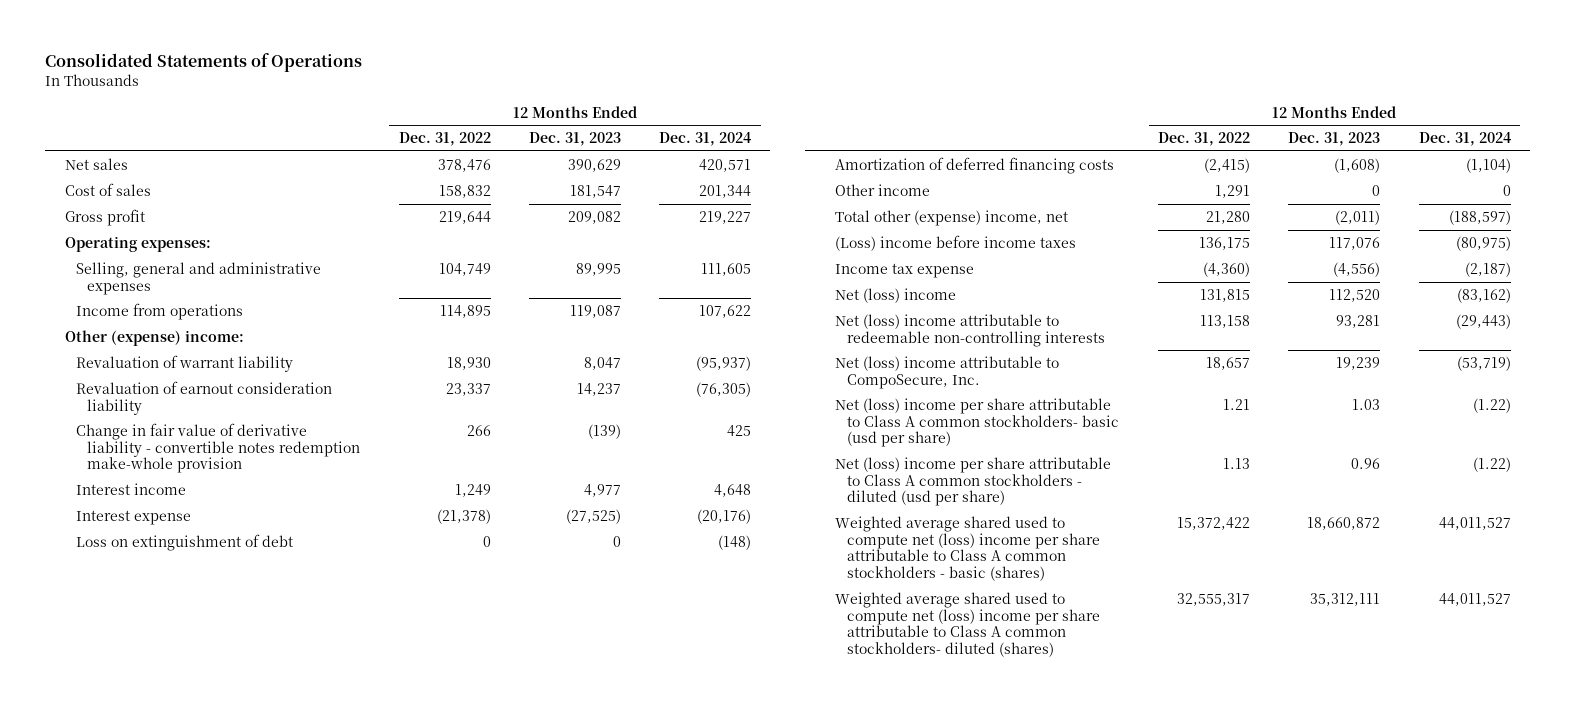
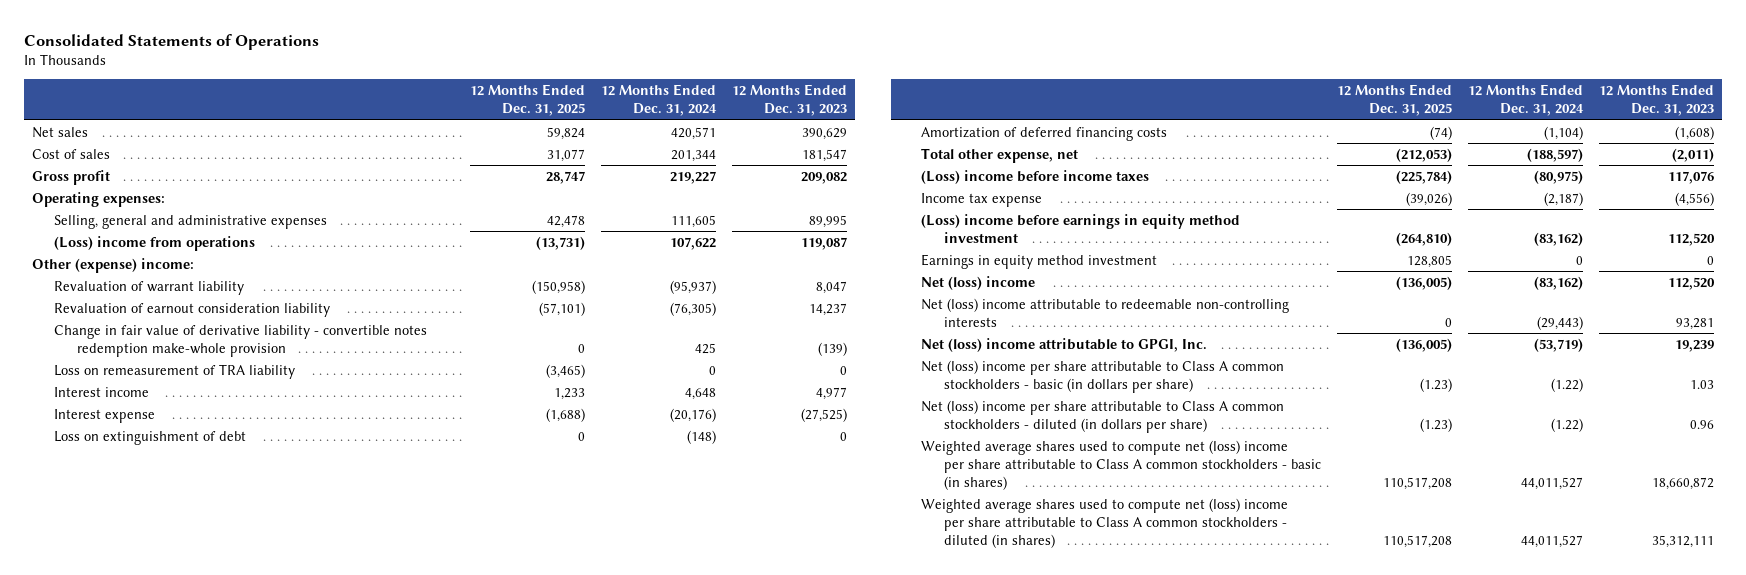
[398,132,491,147] Dec. 31, 2022 -> none
none -> [469,84,585,117] 12 Months Ended Dec. 31, 2025
[75,302,243,320] Income from operations -> [54,235,256,251] (Loss) income from operations
none -> [54,363,296,379] Loss on remeasurement of TRA liability
[835,183,931,196] Other income -> none
[835,209,1069,226] Total other (expense) income, net -> [921,147,1079,163] Total other expense, net
none -> [921,213,1241,243] (Loss) income before earnings in equity method investment
none -> [921,253,1158,269] Earnings in equity method investment
[835,355,1060,389] Net (loss) income attributable to CompoSecure, Inc. -> [921,337,1208,352] Net (loss) income attributable to GPGI, Inc.
[835,397,1119,448] Net (loss) income per share attributable to Class A common stockholders- basic (usd per share) -> [921,359,1285,393] Net (loss) income per share attributable to Class A common stockholders - basic (in dollars per share)
[835,456,1112,507] Net (loss) income per share attributable to Class A common stockholders - diluted (usd per share) -> [921,399,1285,433] Net (loss) income per share attributable to Class A common stockholders - diluted (in dollars per share)
[835,515,1100,581] Weighted average shared used to compute net (loss) income per share attributable to Class A common stockholders - basic (shares) -> [921,439,1322,490] Weighted average shares used to compute net (loss) income per share attributable to Class A common stockholders - basic (in shares)
[835,591,1100,657] Weighted average shared used to compute net (loss) income per share attributable to Class A common stockholders- diluted (shares) -> [921,497,1289,548] Weighted average shares used to compute net (loss) income per share attributable to Class A common stockholders - diluted (in shares)

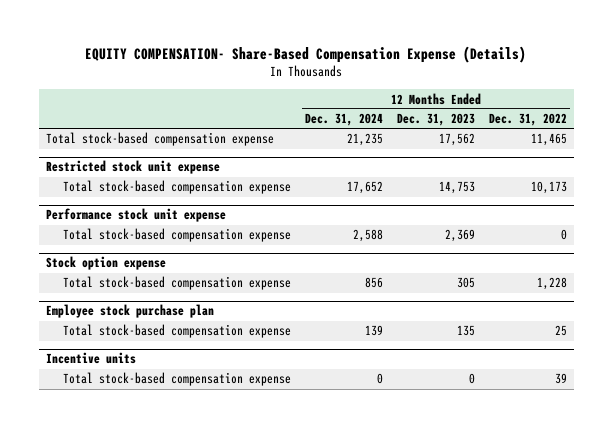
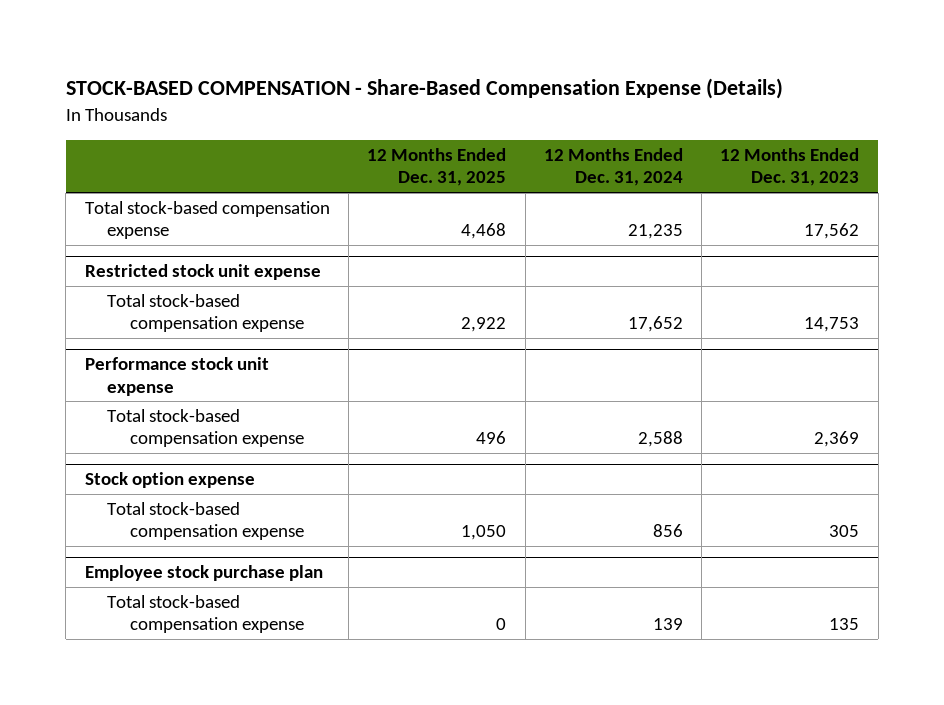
[85,45,527,63] EQUITY COMPENSATION- Share-Based Compensation Expense (Details) -> [65,78,783,100] STOCK-BASED COMPENSATION - Share-Based Compensation Expense (Details)
[488,113,567,127] Dec. 31, 2022 -> none
none -> [367,147,507,187] 12 Months Ended Dec. 31, 2025
[45,352,136,365] Incentive units -> none
[63,372,292,387] Total stock-based compensation expense -> none

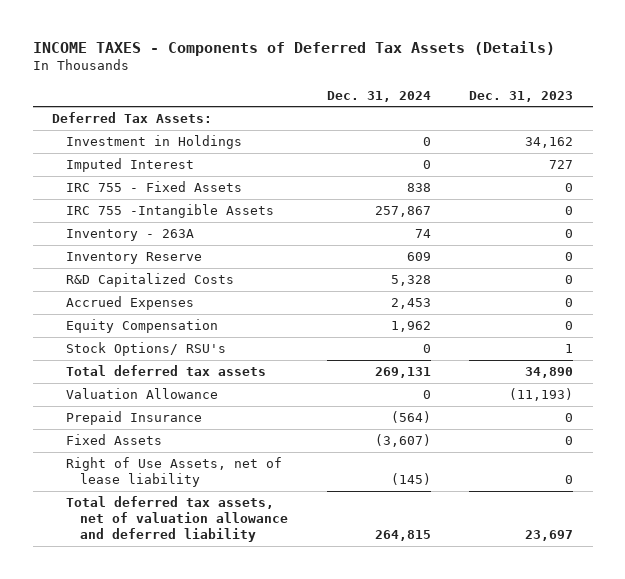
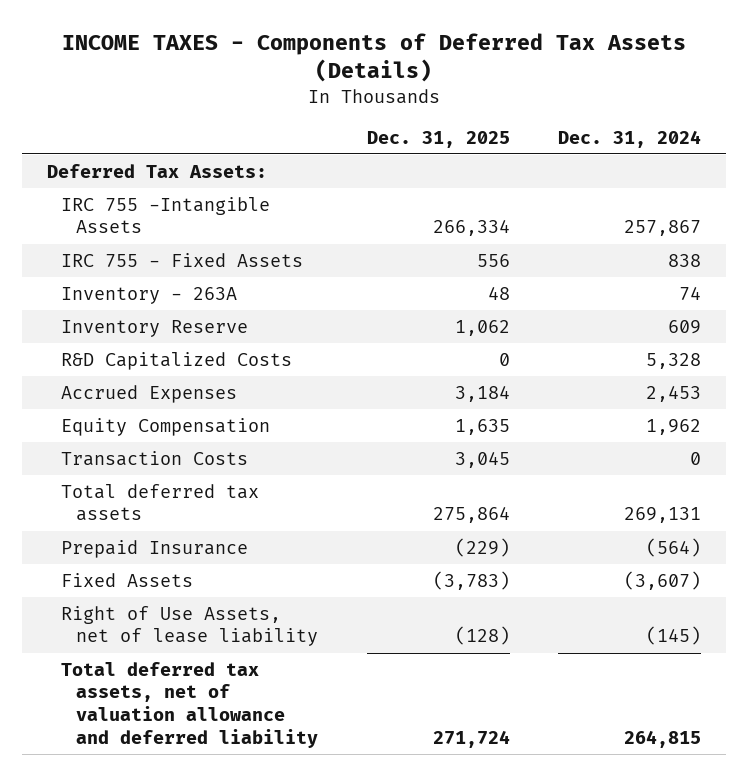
[469,90,574,102] Dec. 31, 2023 -> none
none -> [366,130,510,148] Dec. 31, 2025
[66,135,243,150] Investment in Holdings -> none
[66,158,195,173] Imputed Interest -> none
[66,181,243,193] IRC 755 - Fixed Assets -> [61,252,304,267] IRC 755 - Fixed Assets
[66,342,227,357] Stock Options/ RSU's -> [61,450,249,466] Transaction Costs
[66,388,219,400] Valuation Allowance -> none

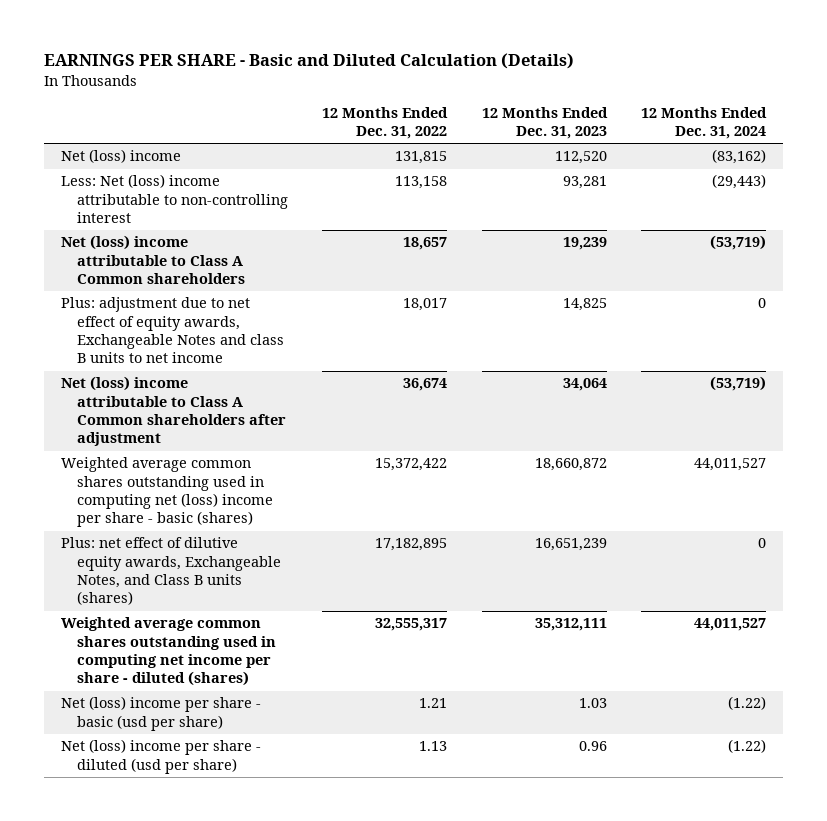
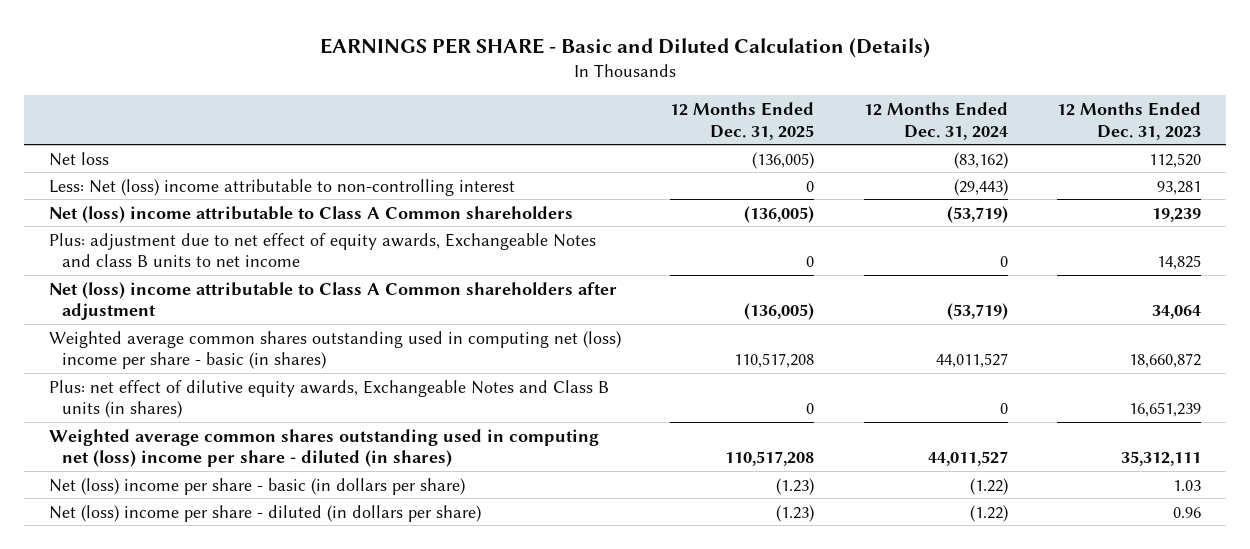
[322,106,449,140] 12 Months Ended Dec. 31, 2022 -> none
none -> [670,101,815,140] 12 Months Ended Dec. 31, 2025
[61,149,182,164] Net (loss) income -> [48,151,109,166] Net loss
[61,457,274,528] Weighted average common shares outstanding used in computing net (loss) income per share - basic (shares) -> [48,330,621,370] Weighted average common shares outstanding used in computing net (loss) income per share - basic (in shares)
[61,537,282,606] Plus: net effect of dilutive equity awards, Exchangeable Notes, and Class B units (shares) -> [48,379,609,419] Plus: net effect of dilutive equity awards, Exchangeable Notes and Class B units (in shares)
[61,617,277,687] Weighted average common shares outstanding used in computing net income per share - diluted (shares) -> [48,428,599,468] Weighted average common shares outstanding used in computing net (loss) income per share - diluted (in shares)
[61,696,262,731] Net (loss) income per share - basic (usd per share) -> [48,477,465,495] Net (loss) income per share - basic (in dollars per share)
[61,739,262,774] Net (loss) income per share - diluted (usd per share) -> [48,504,481,522] Net (loss) income per share - diluted (in dollars per share)

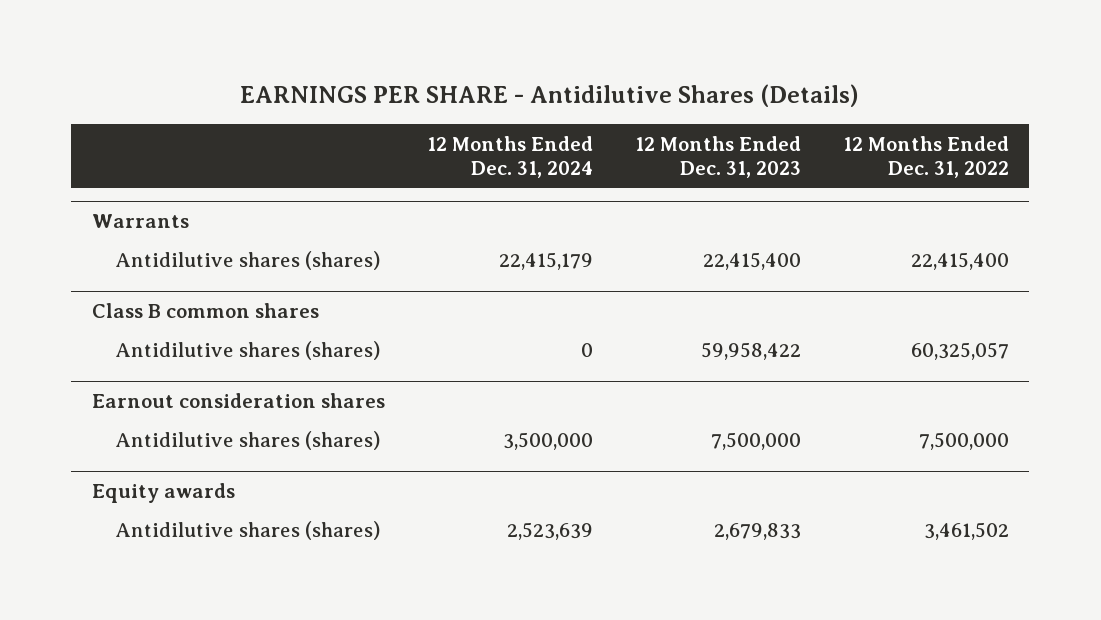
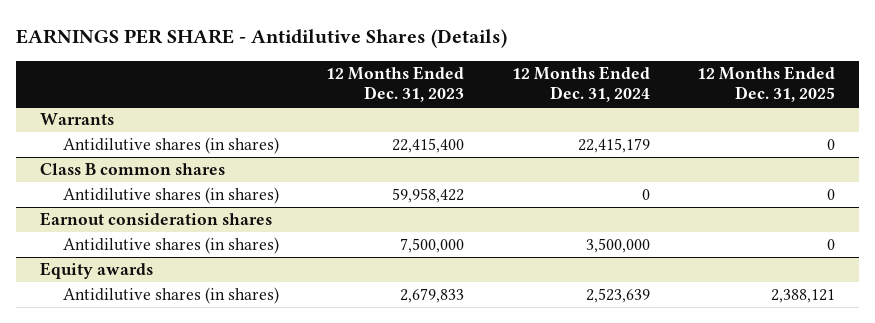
[842,135,1009,179] 12 Months Ended Dec. 31, 2022 -> none
none -> [697,65,836,103] 12 Months Ended Dec. 31, 2025
[114,250,380,270] Antidilutive shares (shares) -> [62,137,279,155] Antidilutive shares (in shares)
[114,340,380,360] Antidilutive shares (shares) -> [62,187,279,205] Antidilutive shares (in shares)
[114,430,380,450] Antidilutive shares (shares) -> [62,237,279,255] Antidilutive shares (in shares)
[114,520,380,540] Antidilutive shares (shares) -> [62,287,279,305] Antidilutive shares (in shares)

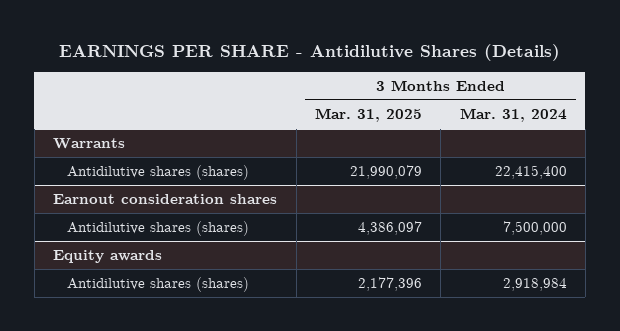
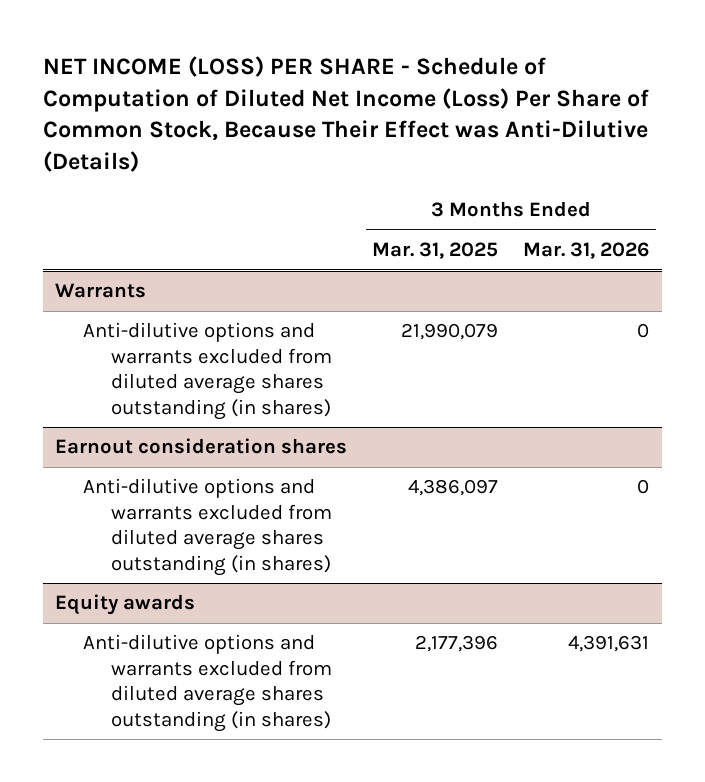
[58,44,560,62] EARNINGS PER SHARE - Antidilutive Shares (Details) -> [42,56,649,172] NET INCOME (LOSS) PER SHARE - Schedule of Computation of Diluted Net Income (Loss) Per Share of Common Stock, Because Their Effect was Anti-Dilutive (Details)
[459,108,567,123] Mar. 31, 2024 -> none
none -> [523,241,650,259] Mar. 31, 2026
[67,165,250,181] Antidilutive shares (shares) -> [83,322,332,420] Anti-dilutive options and warrants excluded from diluted average shares outstanding (in shares)
[67,221,250,237] Antidilutive shares (shares) -> [83,478,332,576] Anti-dilutive options and warrants excluded from diluted average shares outstanding (in shares)
[67,277,250,293] Antidilutive shares (shares) -> [83,634,332,732] Anti-dilutive options and warrants excluded from diluted average shares outstanding (in shares)

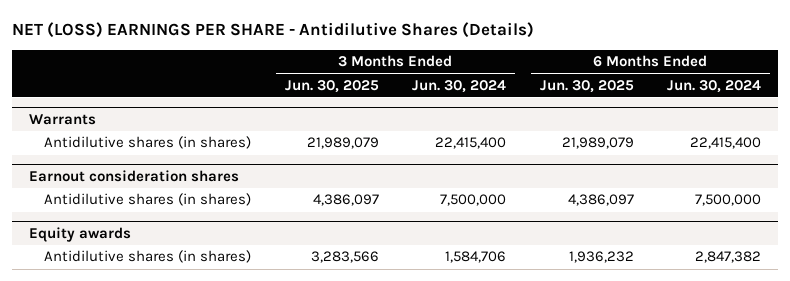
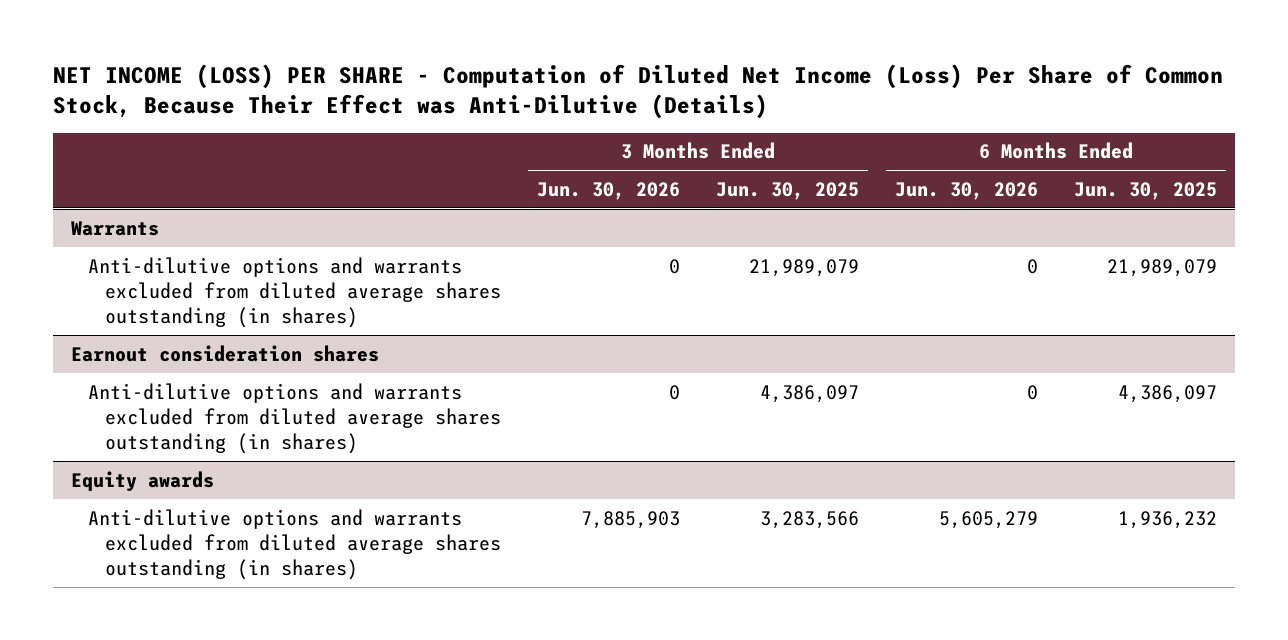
[11,21,534,38] NET (LOSS) EARNINGS PER SHARE - Antidilutive Shares (Details) -> [52,63,1223,120] NET INCOME (LOSS) PER SHARE - Computation of Diluted Net Income (Loss) Per Share of Common Stock, Because Their Effect was Anti-Dilutive (Details)
[412,79,507,93] Jun. 30, 2024 -> none
[667,79,762,93] Jun. 30, 2024 -> none
none -> [536,181,680,200] Jun. 30, 2026
none -> [894,181,1038,200] Jun. 30, 2026
[44,136,252,150] Antidilutive shares (in shares) -> [87,256,501,328] Anti-dilutive options and warrants excluded from diluted average shares outstanding (in shares)
[44,193,252,207] Antidilutive shares (in shares) -> [87,382,501,454] Anti-dilutive options and warrants excluded from diluted average shares outstanding (in shares)
[44,250,252,264] Antidilutive shares (in shares) -> [87,508,501,580] Anti-dilutive options and warrants excluded from diluted average shares outstanding (in shares)

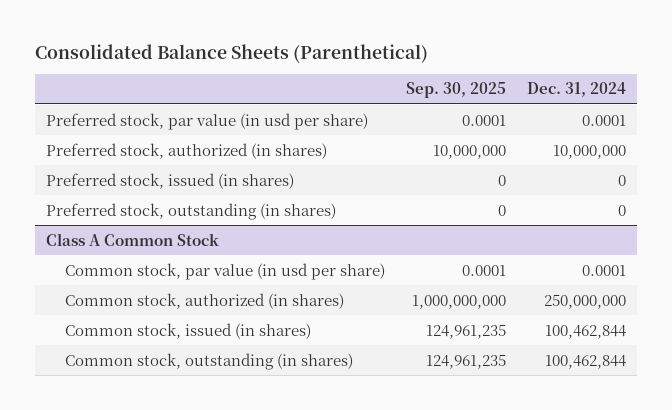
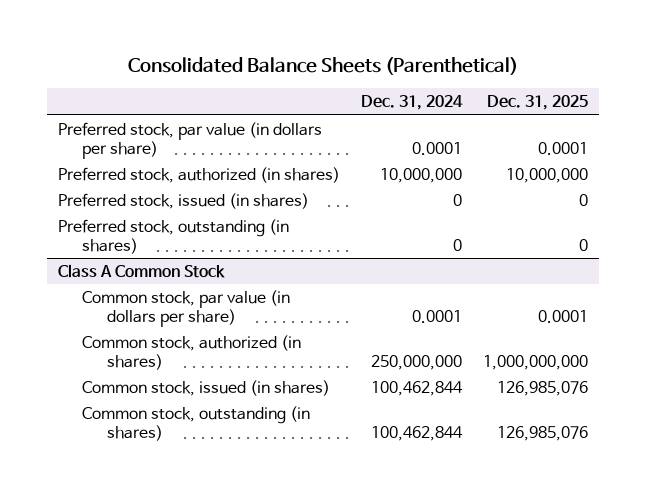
[406,82,507,99] Sep. 30, 2025 -> none
none -> [487,95,589,111] Dec. 31, 2025
[45,112,368,130] Preferred stock, par value (in usd per share) -> [57,121,322,160] Preferred stock, par value (in dollars per share)
[64,262,385,280] Common stock, par value (in usd per share) -> [82,289,291,328] Common stock, par value (in dollars per share)

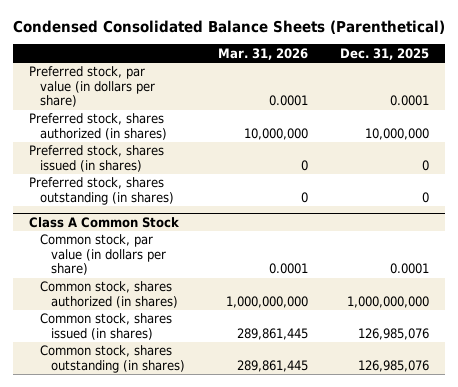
[127,57,518,76] Consolidated Balance Sheets (Parenthetical) -> [12,19,445,34] Condensed Consolidated Balance Sheets (Parenthetical)
[360,95,463,111] Dec. 31, 2024 -> none
none -> [217,47,308,60] Mar. 31, 2026
[57,166,340,183] Preferred stock, authorized (in shares) -> [28,113,168,140] Preferred stock, shares authorized (in shares)
[57,192,309,209] Preferred stock, issued (in shares) -> [28,145,164,172] Preferred stock, shares issued (in shares)
[57,218,289,255] Preferred stock, outstanding (in shares) -> [28,177,175,205] Preferred stock, shares outstanding (in shares)
[82,334,302,371] Common stock, authorized (in shares) -> [40,281,179,308] Common stock, shares authorized (in shares)
[82,379,331,396] Common stock, issued (in shares) -> [40,313,173,340] Common stock, shares issued (in shares)
[82,405,311,442] Common stock, outstanding (in shares) -> [40,345,186,373] Common stock, shares outstanding (in shares)

